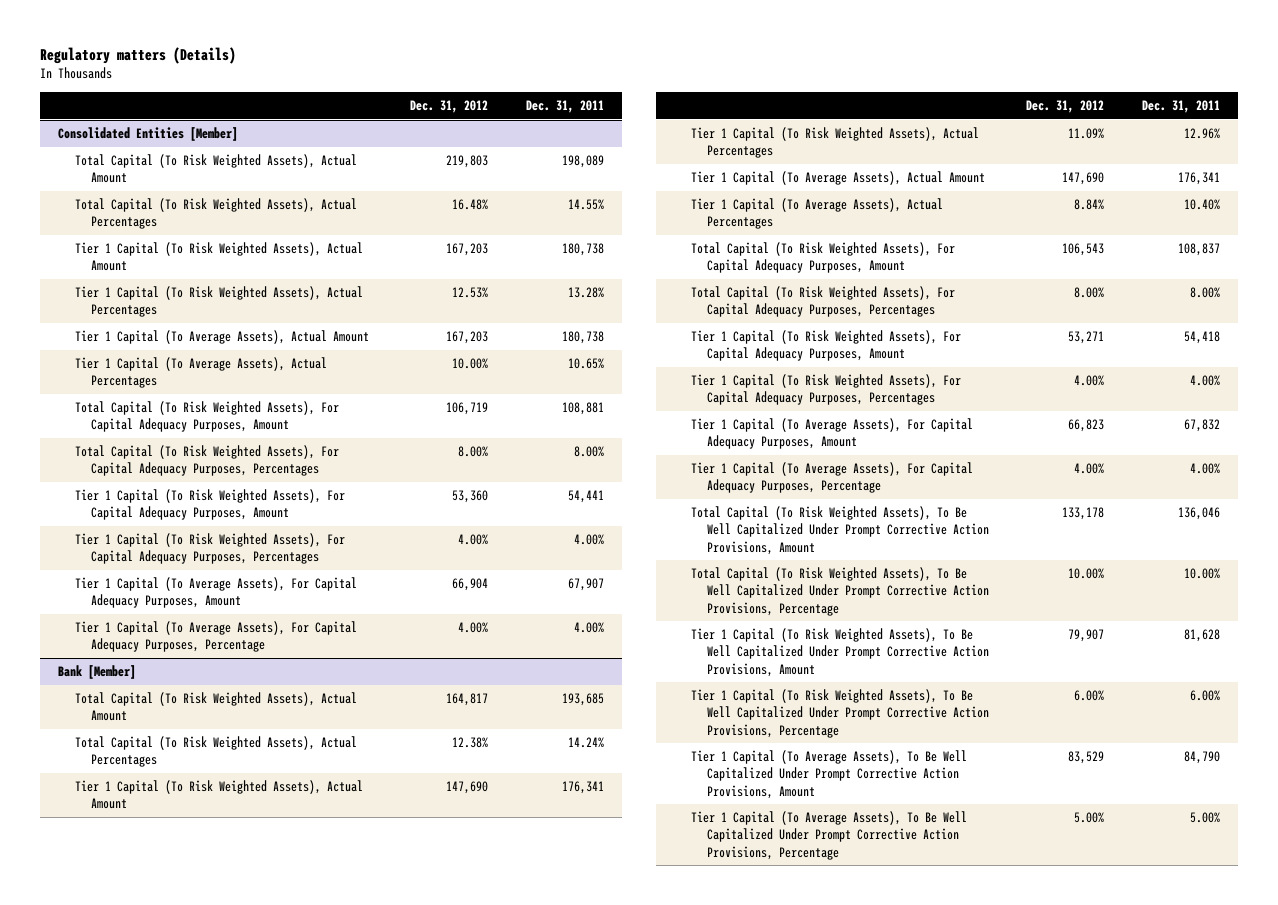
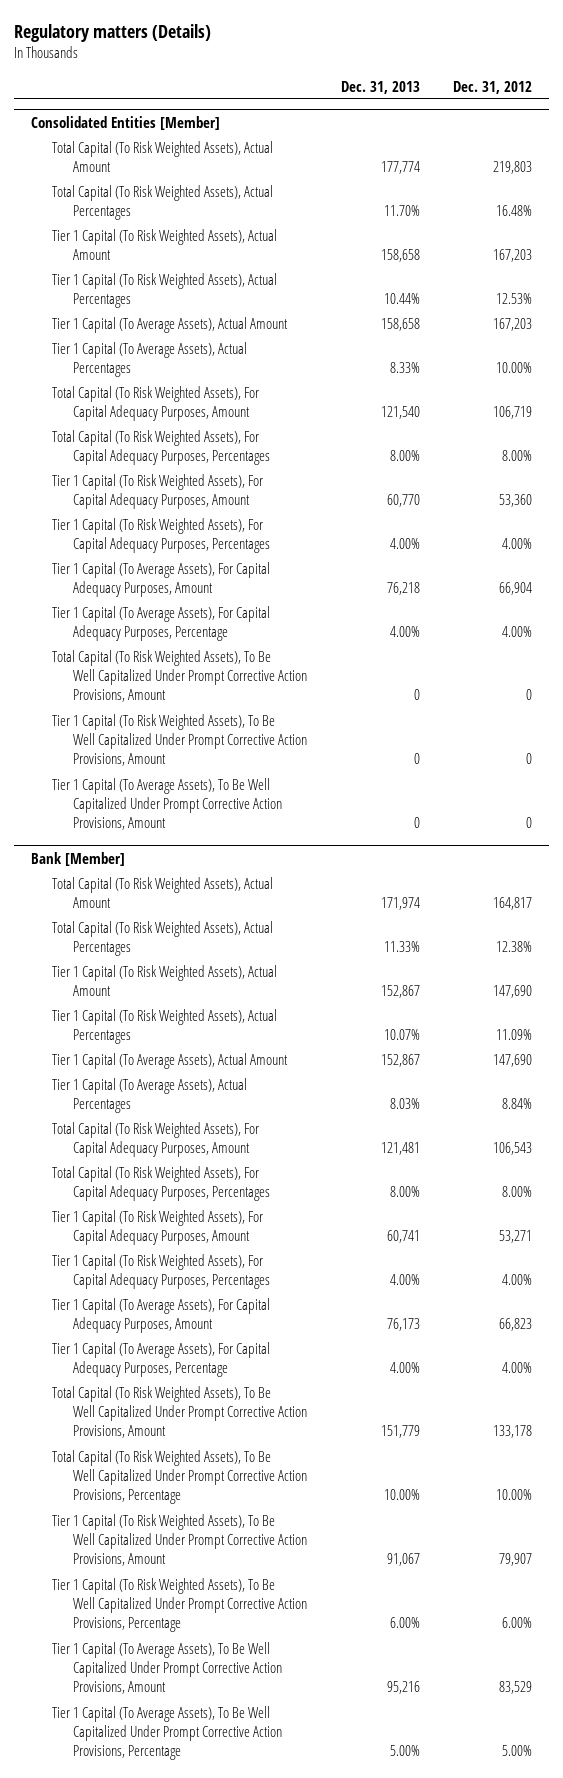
[525,100,604,114] Dec. 31, 2011 -> none
none -> [340,80,420,94] Dec. 31, 2013
none -> [52,649,308,703] Total Capital (To Risk Weighted Assets), To Be Well Capitalized Under Prompt Corrective Action Provisions, Amount
none -> [52,713,308,767] Tier 1 Capital (To Risk Weighted Assets), To Be Well Capitalized Under Prompt Corrective Action Provisions, Amount
none -> [52,777,283,831] Tier 1 Capital (To Average Assets), To Be Well Capitalized Under Prompt Corrective Action Provisions, Amount

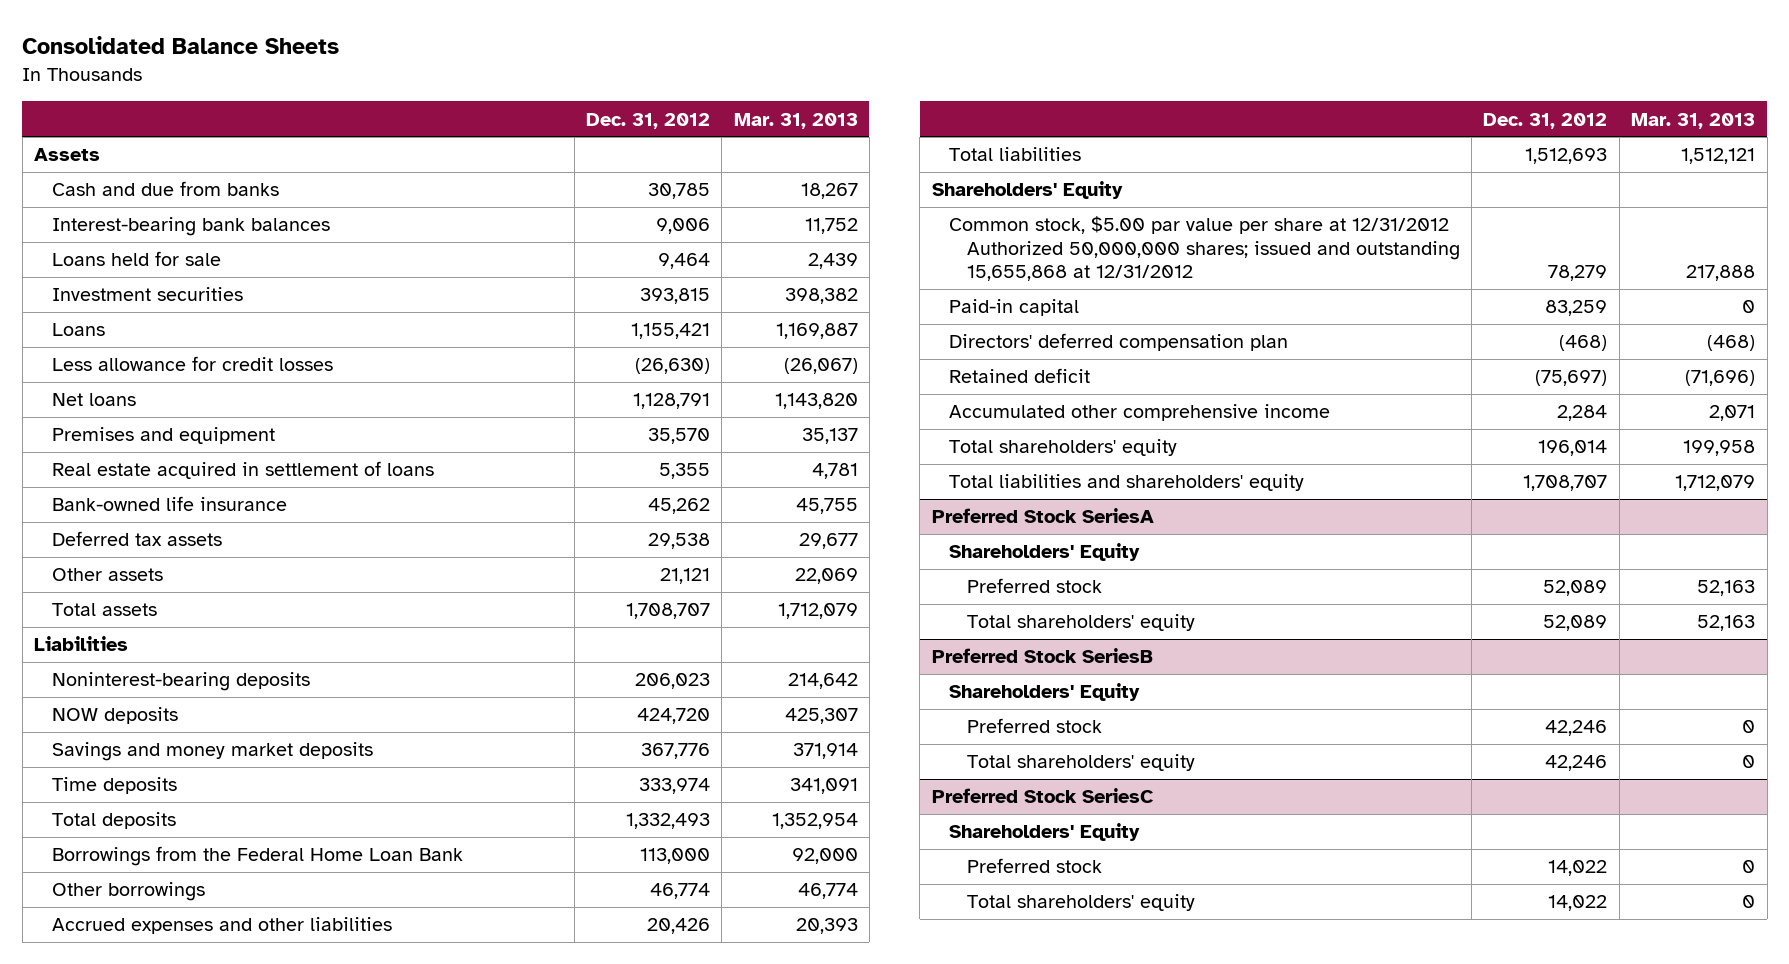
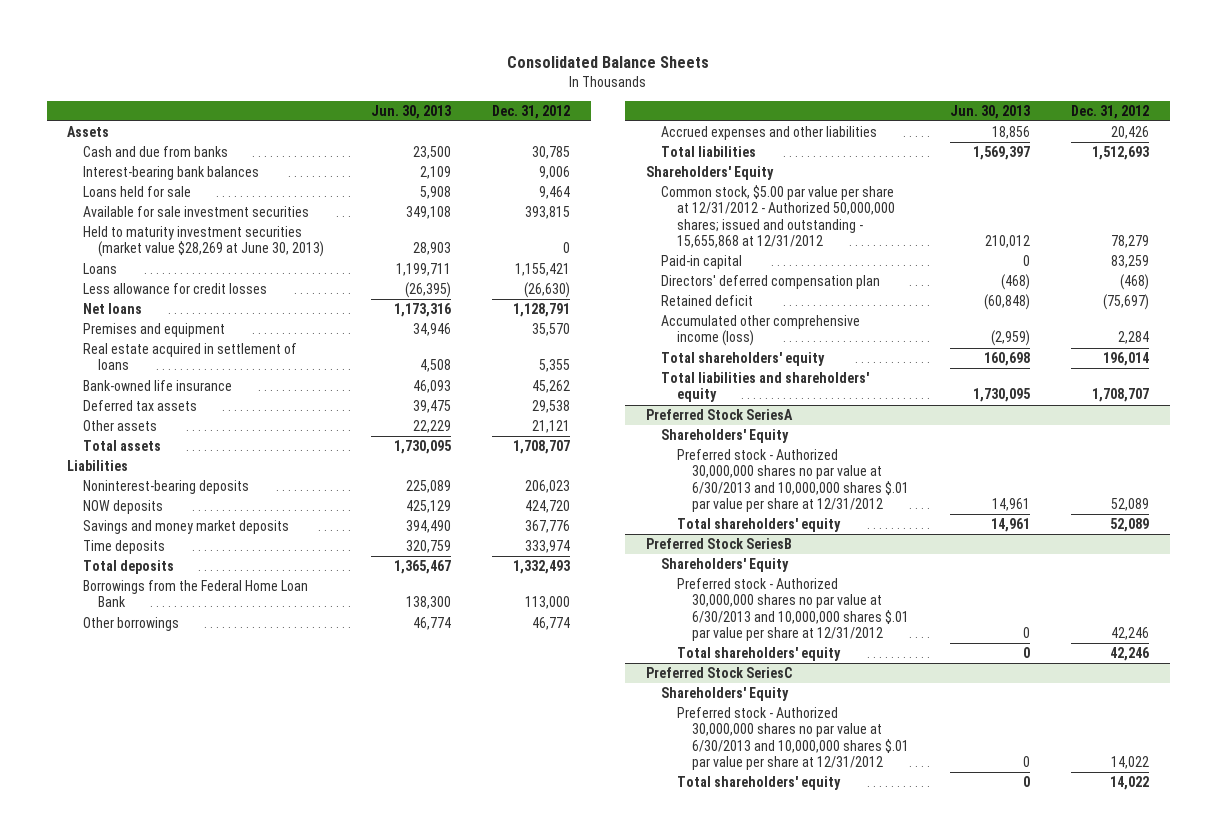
[733,112,858,129] Mar. 31, 2013 -> none
none -> [371,104,452,119] Jun. 30, 2013
[51,287,243,302] Investment securities -> [82,205,309,217] Available for sale investment securities
none -> [82,225,324,258] Held to maturity investment securities (market value $28,269 at June 30, 2013)
[949,216,1460,282] Common stock, $5.00 par value per share at 12/31/2012 Authorized 50,000,000 shares; issued and outstanding 15,655,868 at 12/31/2012 -> [661,184,895,249] Common stock, $5.00 par value per share at 12/31/2012 - Authorized 50,000,000 shares; issued and outstanding - 15,655,868 at 12/31/2012
[949,404,1331,422] Accumulated other comprehensive income -> [661,314,861,347] Accumulated other comprehensive income (loss)
[966,578,1102,594] Preferred stock -> [676,448,910,513] Preferred stock - Authorized 30,000,000 shares no par value at 6/30/2013 and 10,000,000 shares $.01 par value per share at 12/31/2012
[966,718,1102,734] Preferred stock -> [676,577,910,642] Preferred stock - Authorized 30,000,000 shares no par value at 6/30/2013 and 10,000,000 shares $.01 par value per share at 12/31/2012
[966,858,1102,874] Preferred stock -> [676,706,910,771] Preferred stock - Authorized 30,000,000 shares no par value at 6/30/2013 and 10,000,000 shares $.01 par value per share at 12/31/2012

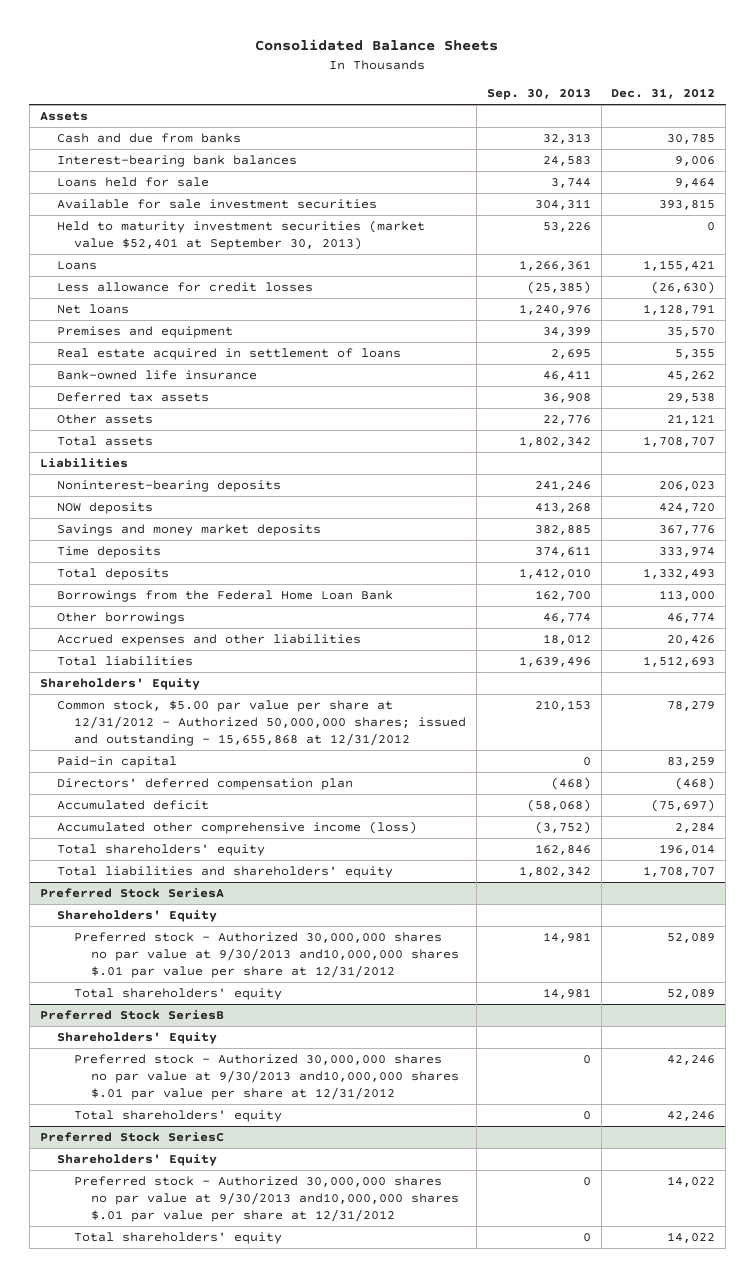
[371,104,452,119] Jun. 30, 2013 -> none
none -> [486,88,591,101] Sep. 30, 2013
[82,225,324,258] Held to maturity investment securities (market value $28,269 at June 30, 2013) -> [56,219,425,250] Held to maturity investment securities (market value $52,401 at September 30, 2013)
[661,294,754,306] Retained deficit -> [56,799,209,810] Accumulated deficit
[676,448,910,513] Preferred stock - Authorized 30,000,000 shares no par value at 6/30/2013 and 10,000,000 shares $.01 par value per share at 12/31/2012 -> [74,931,460,978] Preferred stock - Authorized 30,000,000 shares no par value at 9/30/2013 and10,000,000 shares $.01 par value per share at 12/31/2012
[676,577,910,642] Preferred stock - Authorized 30,000,000 shares no par value at 6/30/2013 and 10,000,000 shares $.01 par value per share at 12/31/2012 -> [74,1053,460,1100] Preferred stock - Authorized 30,000,000 shares no par value at 9/30/2013 and10,000,000 shares $.01 par value per share at 12/31/2012
[676,706,910,771] Preferred stock - Authorized 30,000,000 shares no par value at 6/30/2013 and 10,000,000 shares $.01 par value per share at 12/31/2012 -> [74,1175,460,1222] Preferred stock - Authorized 30,000,000 shares no par value at 9/30/2013 and10,000,000 shares $.01 par value per share at 12/31/2012

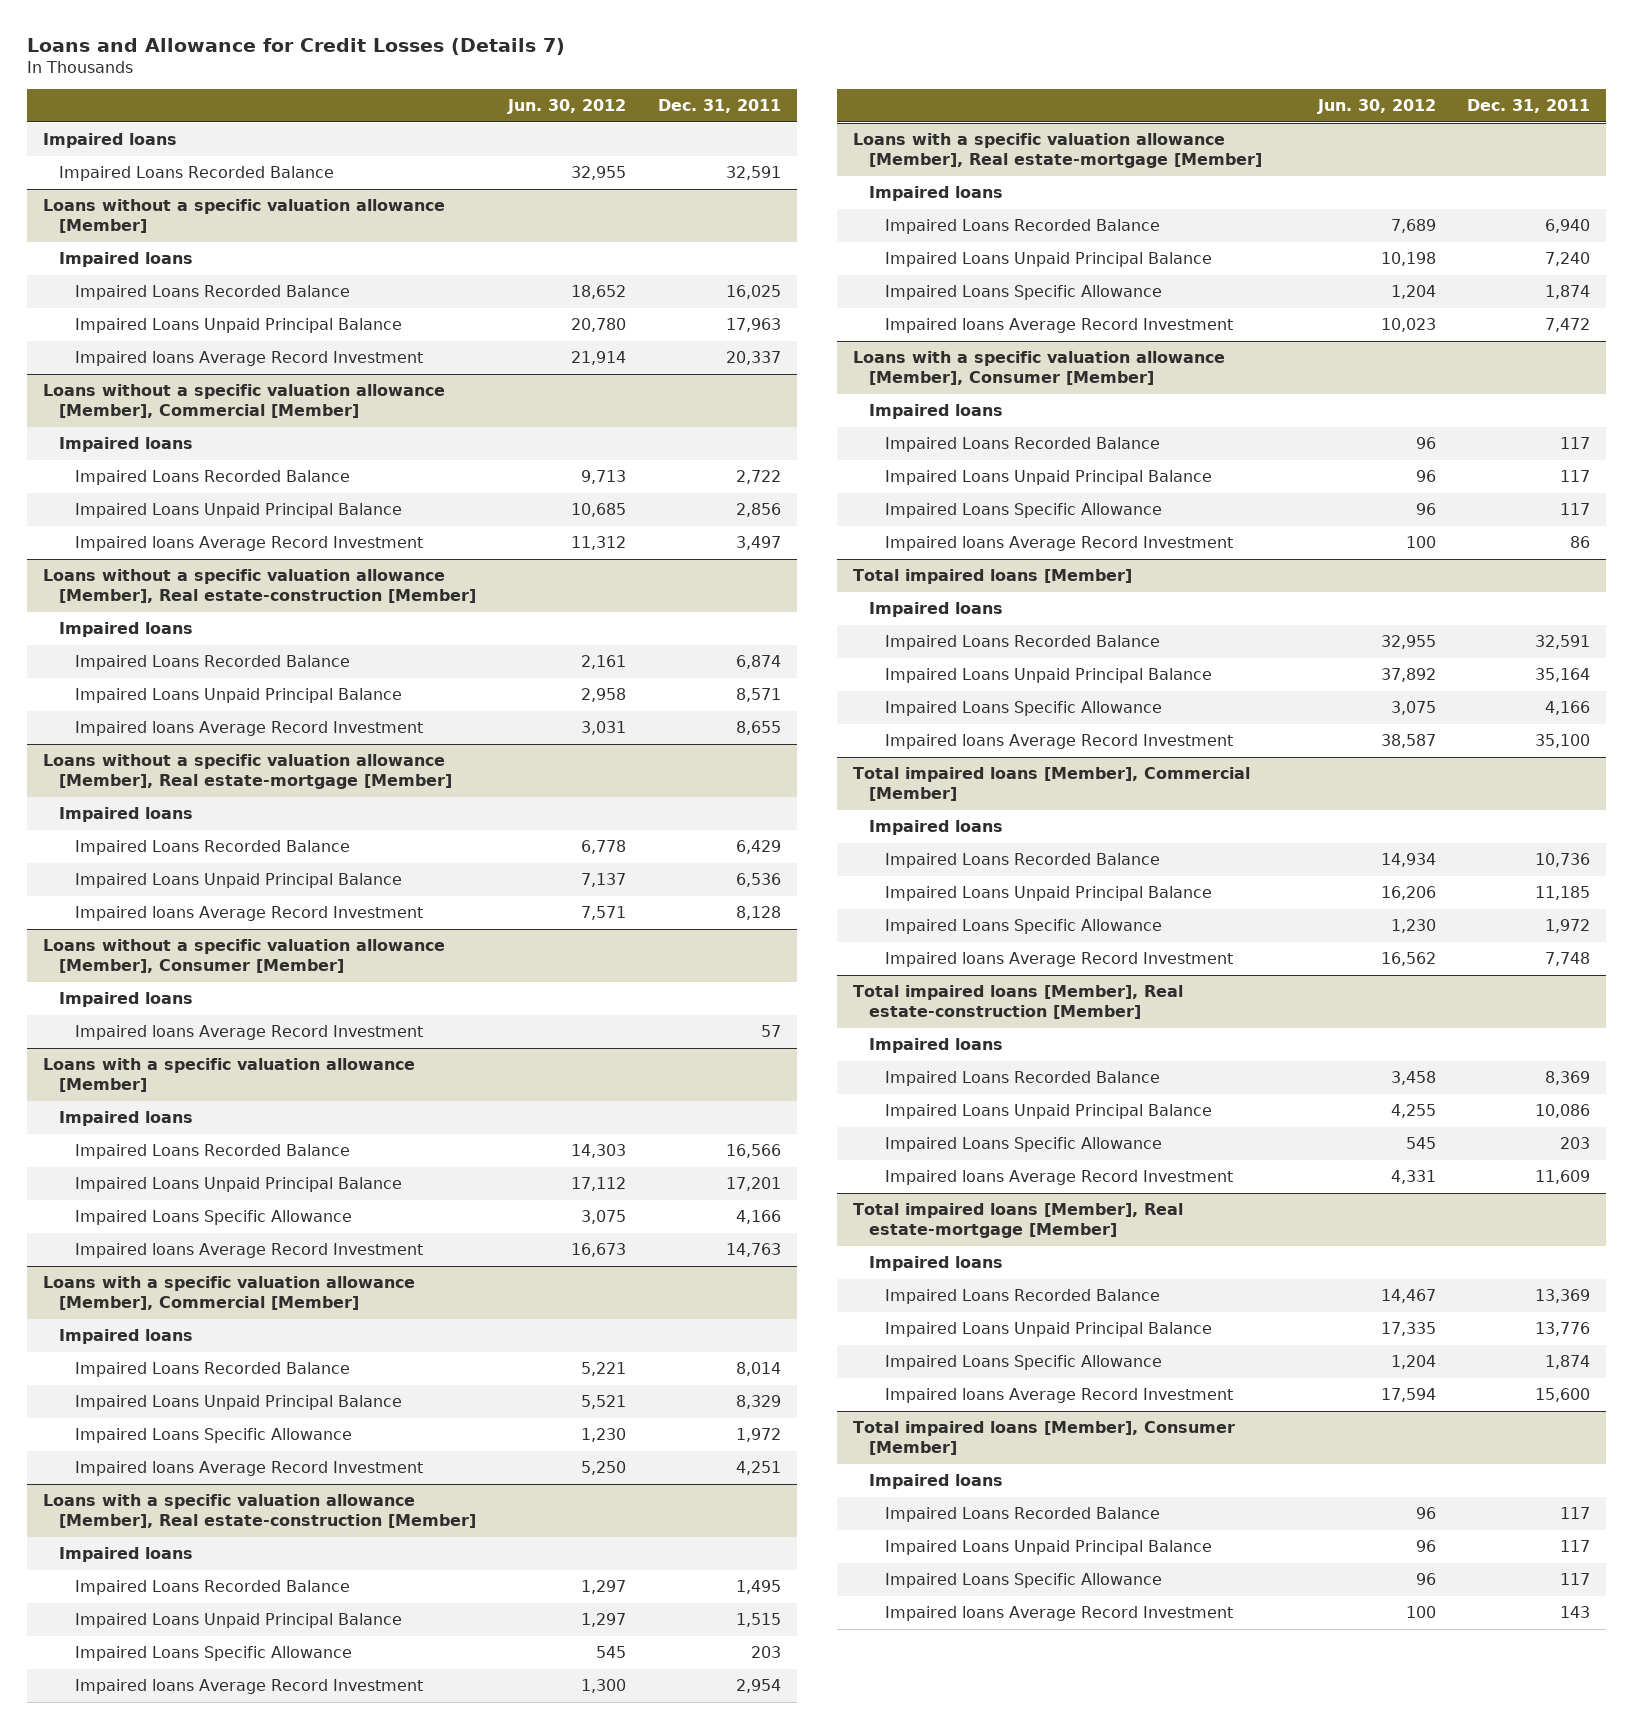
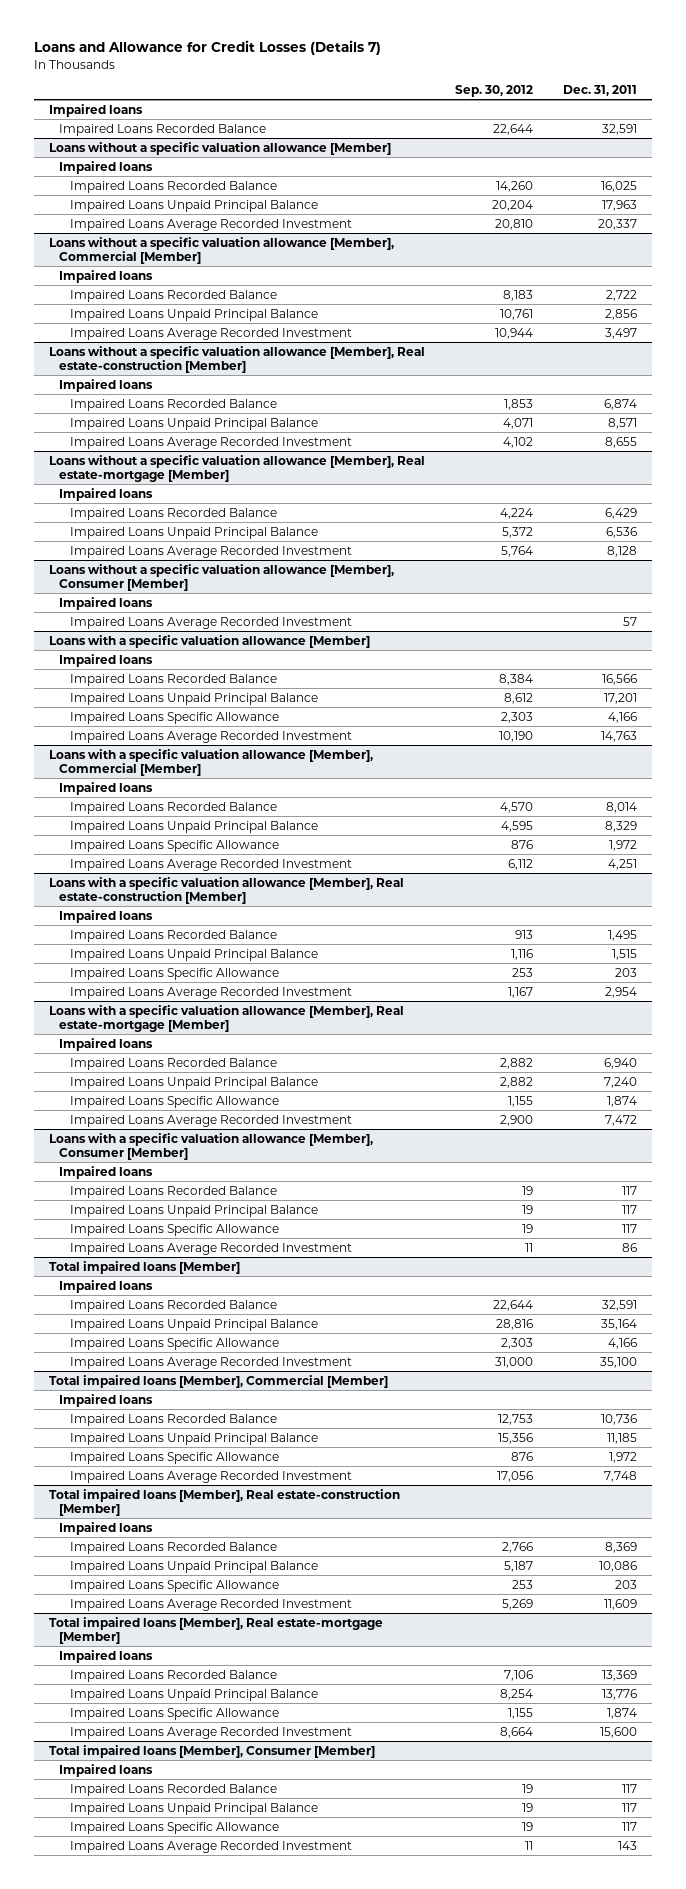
[507,99,627,115] Jun. 30, 2012 -> none
none -> [455,85,534,98] Sep. 30, 2012
[75,351,424,367] Impaired loans Average Record Investment -> [69,218,352,231] Impaired Loans Average Recorded Investment
[75,536,424,552] Impaired loans Average Record Investment -> [69,327,352,340] Impaired Loans Average Recorded Investment
[75,721,424,737] Impaired loans Average Record Investment -> [69,436,352,449] Impaired Loans Average Recorded Investment
[75,906,424,922] Impaired loans Average Record Investment -> [69,545,352,558] Impaired Loans Average Recorded Investment
[75,1025,424,1041] Impaired loans Average Record Investment -> [69,616,352,629] Impaired Loans Average Recorded Investment
[75,1243,424,1259] Impaired loans Average Record Investment -> [69,730,352,743] Impaired Loans Average Recorded Investment
[75,1461,424,1477] Impaired loans Average Record Investment -> [69,858,352,871] Impaired Loans Average Recorded Investment
[75,1679,424,1695] Impaired loans Average Record Investment -> [69,986,352,999] Impaired Loans Average Recorded Investment
[884,318,1233,334] Impaired loans Average Record Investment -> [69,1114,352,1127] Impaired Loans Average Recorded Investment
[884,536,1233,552] Impaired loans Average Record Investment -> [69,1242,352,1255] Impaired Loans Average Recorded Investment
[884,734,1233,750] Impaired loans Average Record Investment -> [69,1356,352,1369] Impaired Loans Average Recorded Investment
[884,952,1233,968] Impaired loans Average Record Investment -> [69,1470,352,1483] Impaired Loans Average Recorded Investment
[884,1170,1233,1186] Impaired loans Average Record Investment -> [69,1598,352,1611] Impaired Loans Average Recorded Investment
[884,1388,1233,1404] Impaired loans Average Record Investment -> [69,1726,352,1739] Impaired Loans Average Recorded Investment
[884,1606,1233,1622] Impaired loans Average Record Investment -> [69,1840,352,1853] Impaired Loans Average Recorded Investment

